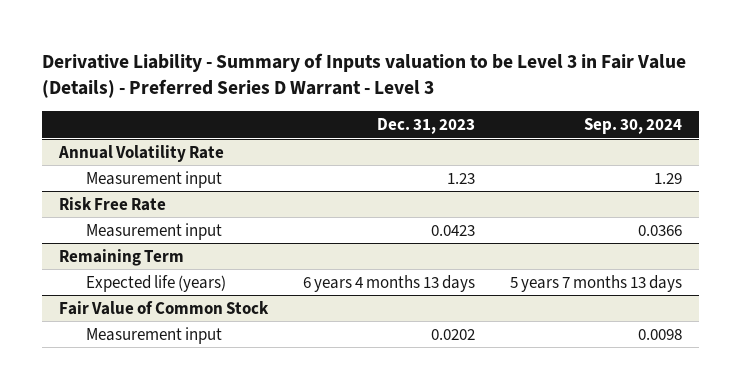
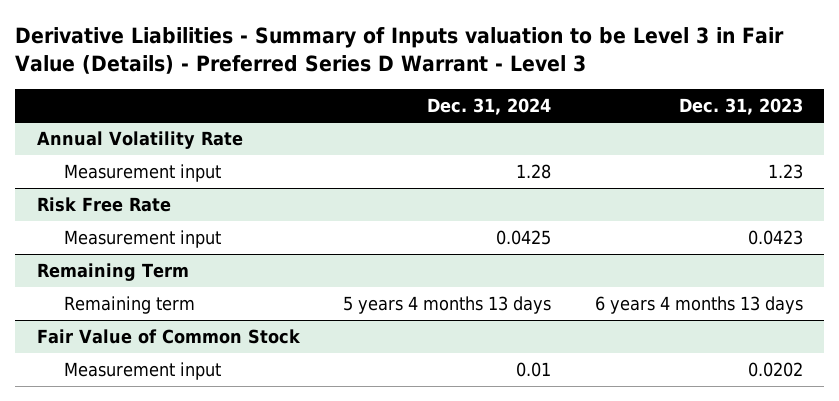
[42,53,687,99] Derivative Liability - Summary of Inputs valuation to be Level 3 in Fair Value (Details) - Preferred Series D Warrant - Level 3 -> [15,27,785,74] Derivative Liabilities - Summary of Inputs valuation to be Level 3 in Fair Value (Details) - Preferred Series D Warrant - Level 3
[583,118,682,135] Sep. 30, 2024 -> none
none -> [427,97,552,115] Dec. 31, 2024
[85,274,226,292] Expected life (years) -> [64,295,196,314] Remaining term

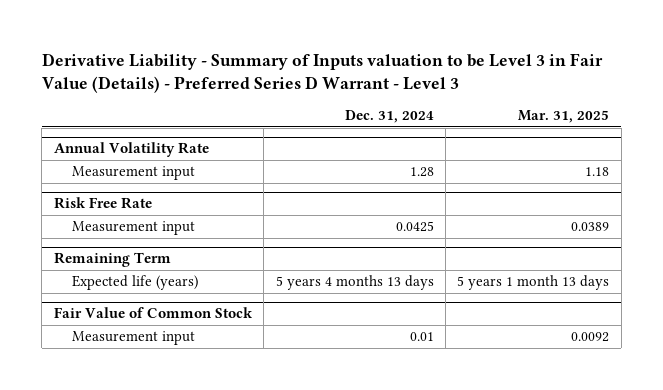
[15,27,785,74] Derivative Liabilities - Summary of Inputs valuation to be Level 3 in Fair Value (Details) - Preferred Series D Warrant - Level 3 -> [41,52,603,94] Derivative Liability - Summary of Inputs valuation to be Level 3 in Fair Value (Details) - Preferred Series D Warrant - Level 3
[678,97,803,115] Dec. 31, 2023 -> none
none -> [518,110,610,124] Mar. 31, 2025
[64,295,196,314] Remaining term -> [72,275,199,291] Expected life (years)

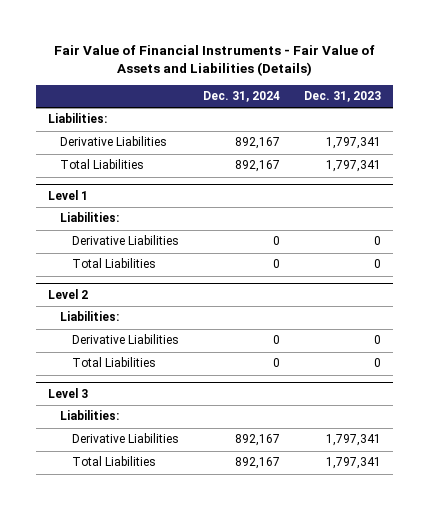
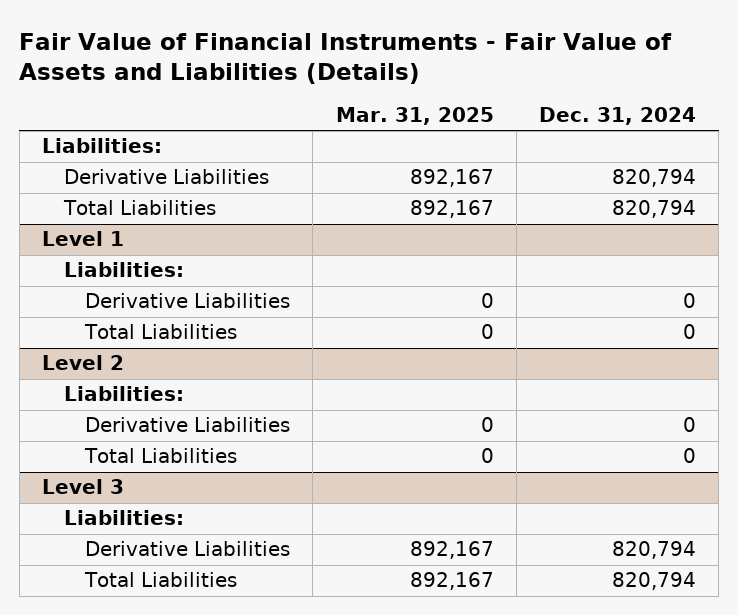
[304,91,382,103] Dec. 31, 2023 -> none
none -> [335,107,494,126] Mar. 31, 2025
[235,137,281,150] 892,167 -> [612,169,697,188] 820,794
[235,160,281,173] 892,167 -> [612,200,697,219] 820,794
[235,434,281,447] 892,167 -> [612,541,697,560] 820,794
[235,457,281,470] 892,167 -> [612,572,697,591] 820,794

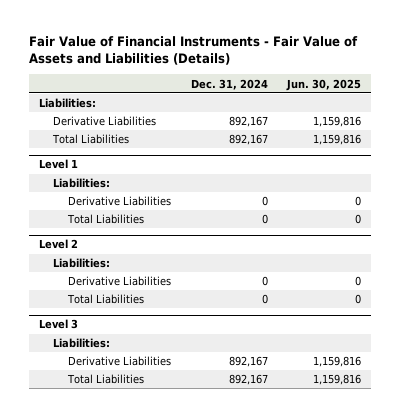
[335,107,494,126] Mar. 31, 2025 -> none
none -> [286,78,362,91] Jun. 30, 2025
[612,169,697,188] 820,794 -> [228,116,268,128] 892,167
[612,200,697,219] 820,794 -> [228,134,268,146] 892,167
[612,541,697,560] 820,794 -> [228,356,268,368] 892,167
[612,572,697,591] 820,794 -> [228,374,268,386] 892,167

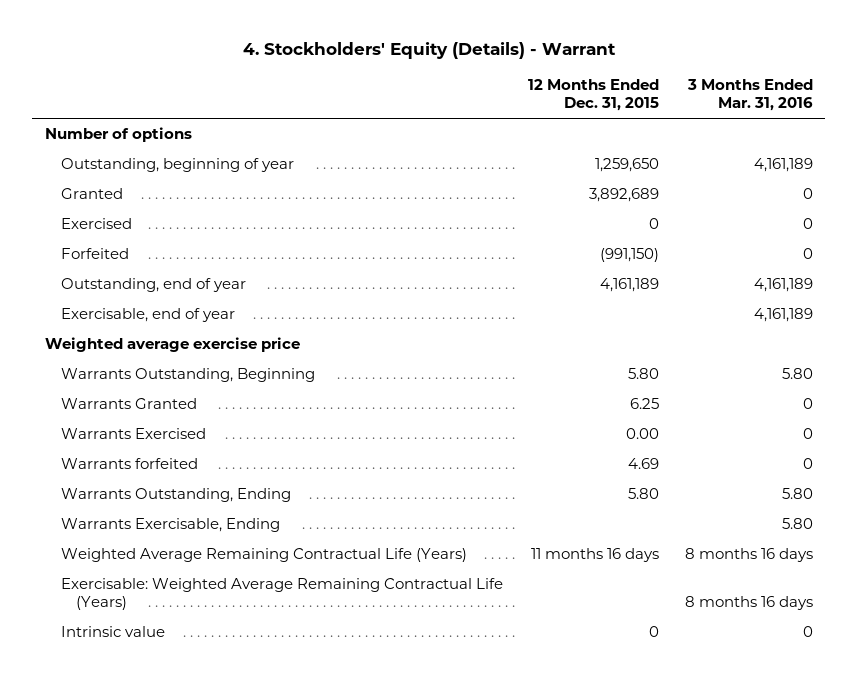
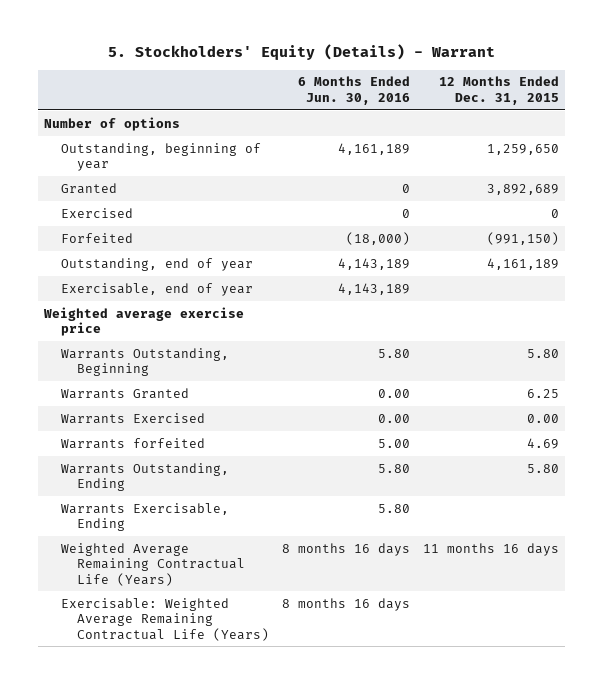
[242,42,616,60] 4. Stockholders' Equity (Details) - Warrant -> [107,44,495,61] 5. Stockholders' Equity (Details) - Warrant
[686,79,813,112] 3 Months Ended Mar. 31, 2016 -> none
none -> [297,76,410,105] 6 Months Ended Jun. 30, 2016
[60,626,165,638] Intrinsic value -> none

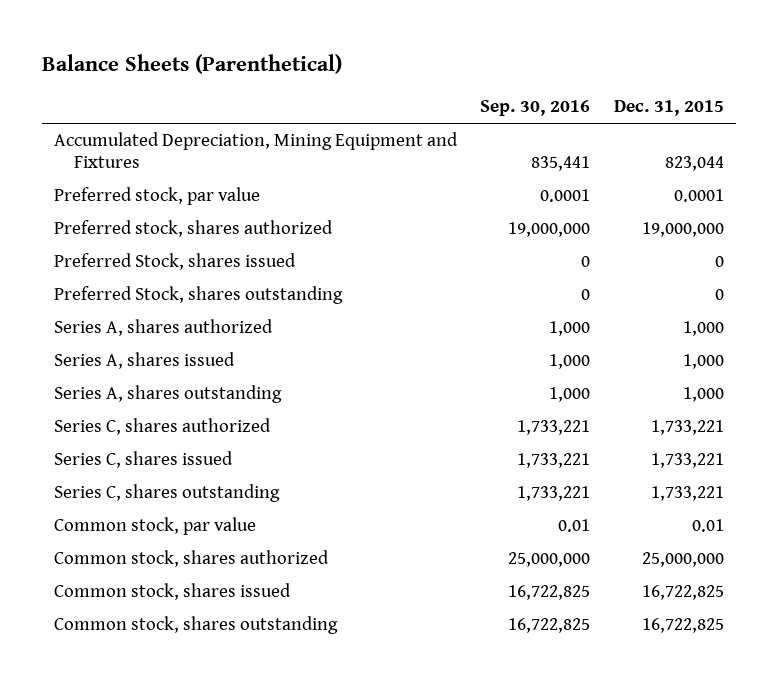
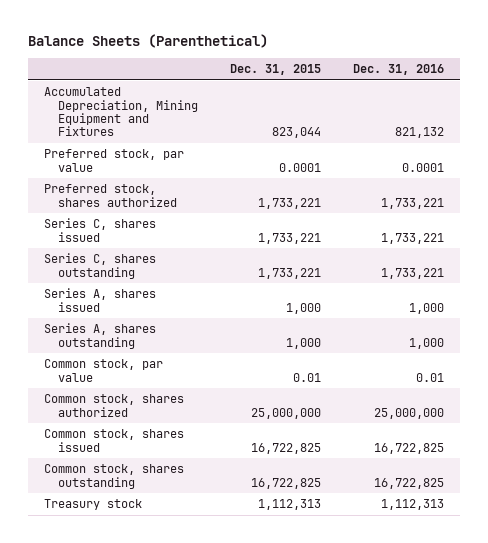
[480,100,591,117] Sep. 30, 2016 -> none
none -> [353,64,445,76] Dec. 31, 2016
[53,253,296,271] Preferred Stock, shares issued -> none
[53,286,343,305] Preferred Stock, shares outstanding -> none
[53,319,273,337] Series A, shares authorized -> none
[53,418,271,436] Series C, shares authorized -> none
[641,222,724,238] 19,000,000 -> [258,197,322,209] 1,733,221
[53,352,235,370] Series A, shares issued -> [44,288,157,312] Series A, shares issued
[53,385,282,404] Series A, shares outstanding -> [44,323,157,349] Series A, shares outstanding
none -> [44,499,143,511] Treasury stock

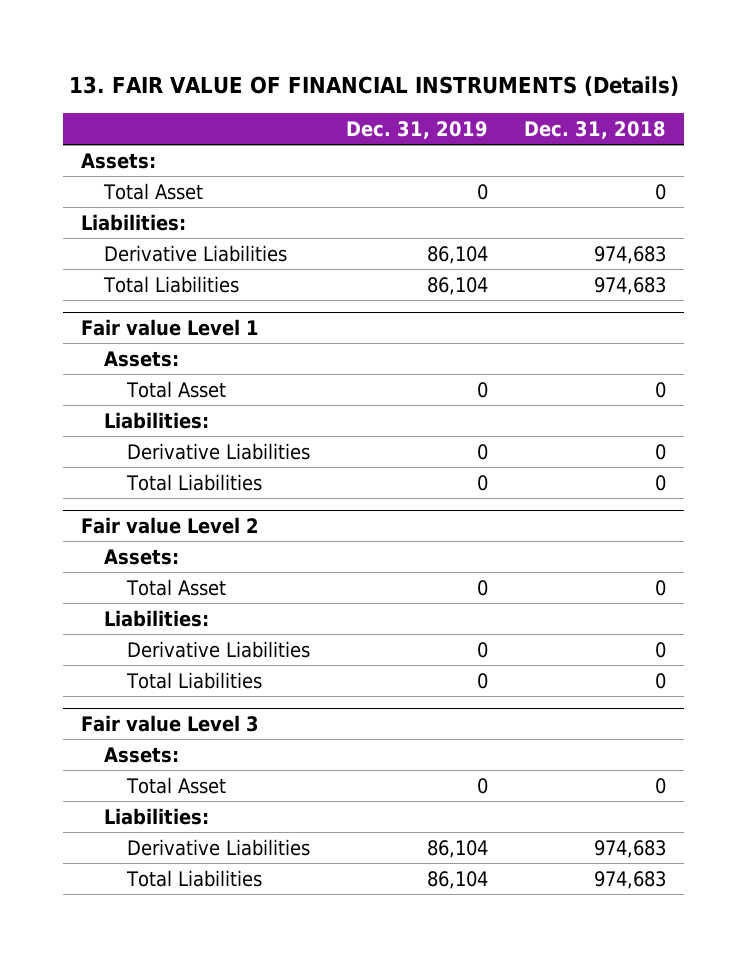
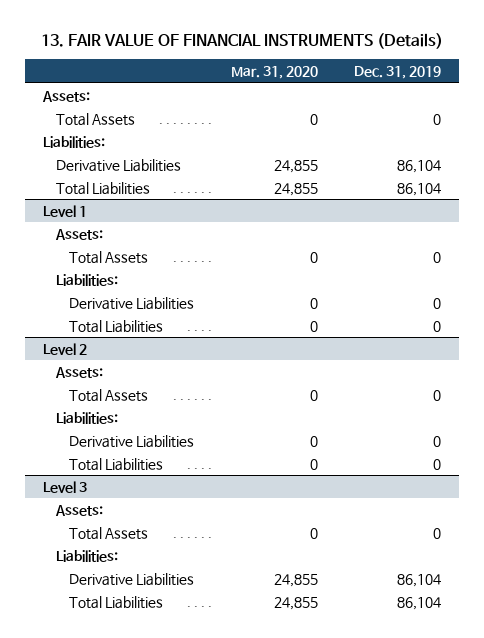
[523,120,666,139] Dec. 31, 2018 -> none
none -> [230,66,318,80] Mar. 31, 2020
[103,182,204,200] Total Asset -> [56,112,136,126] Total Assets
[81,318,260,336] Fair value Level 1 -> [43,204,88,217] Level 1
[125,380,226,398] Total Asset -> [68,250,148,264] Total Assets
[81,516,260,534] Fair value Level 2 -> [43,342,88,355] Level 2
[125,578,226,596] Total Asset -> [68,388,148,402] Total Assets
[81,714,260,732] Fair value Level 3 -> [43,480,88,493] Level 3
[125,776,226,794] Total Asset -> [68,526,148,540] Total Assets

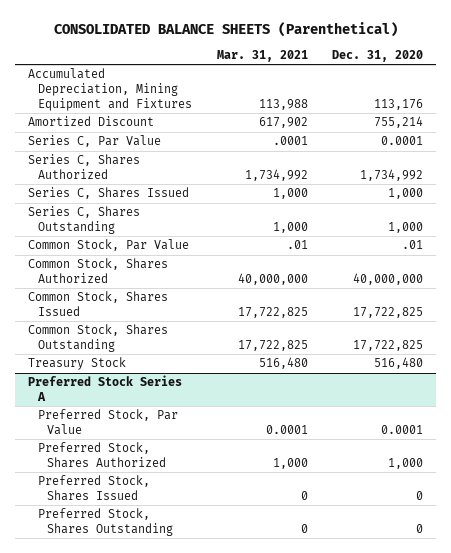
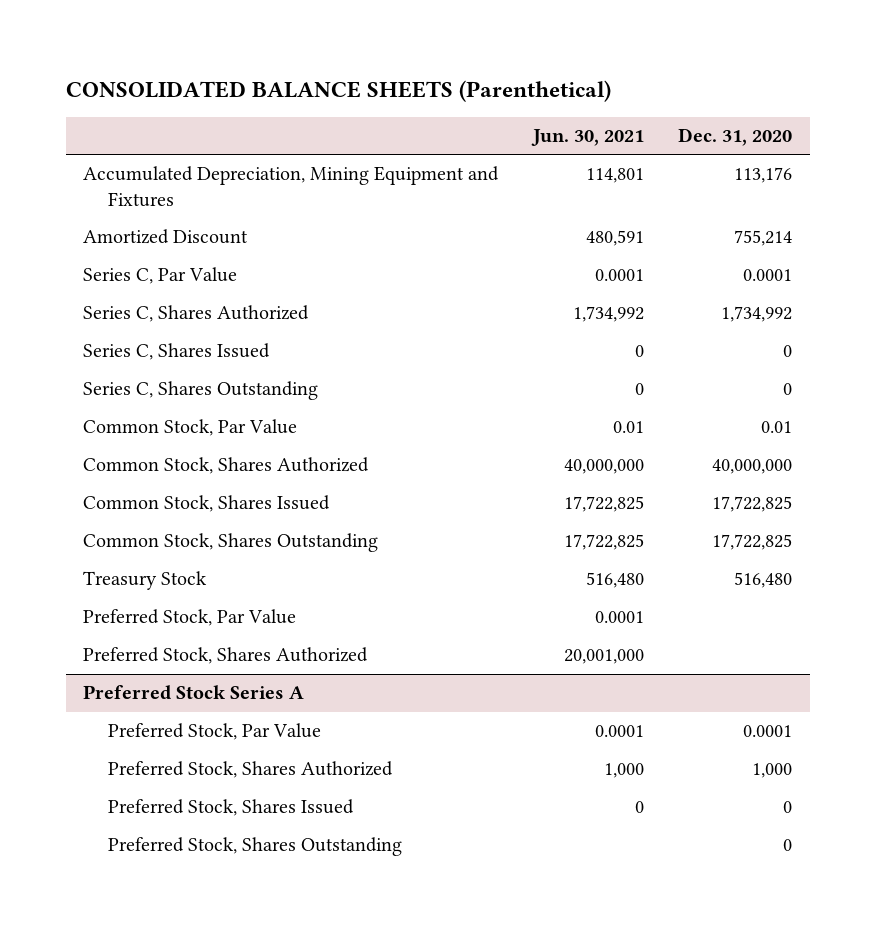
[216,49,308,62] Mar. 31, 2021 -> none
none -> [530,129,644,147] Jun. 30, 2021
[388,188,424,200] 1,000 -> [783,345,793,358] 0
[388,222,424,234] 1,000 -> [783,383,793,396] 0
[402,240,424,250] .01 -> [761,421,793,434] 0.01
none -> [83,609,297,627] Preferred Stock, Par Value
none -> [83,647,369,665] Preferred Stock, Shares Authorized

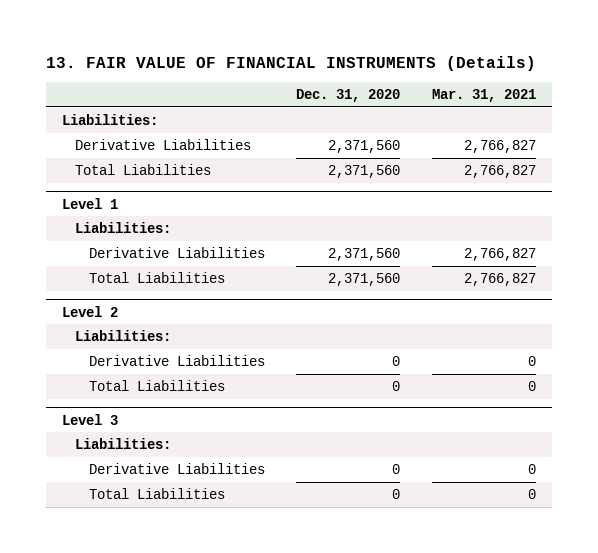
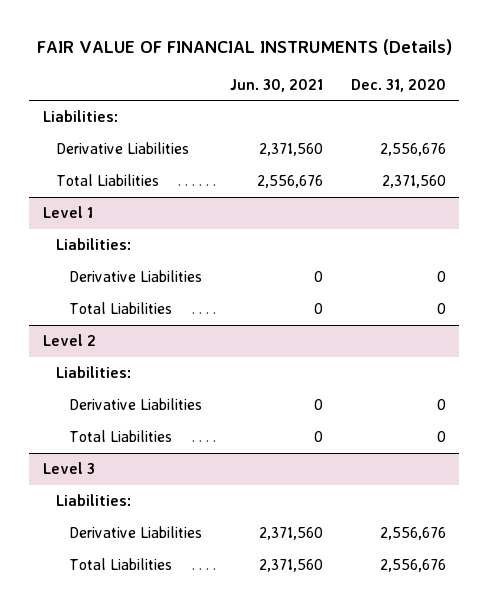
[46,55,537,71] 13. FAIR VALUE OF FINANCIAL INSTRUMENTS (Details) -> [37,39,453,56] FAIR VALUE OF FINANCIAL INSTRUMENTS (Details)
[432,88,537,102] Mar. 31, 2021 -> none
none -> [229,78,323,92] Jun. 30, 2021
[328,140,401,154] 2,371,560 -> [379,143,446,157] 2,556,676
[328,248,401,262] 2,371,560 -> [436,271,446,283] 0
[328,273,401,287] 2,371,560 -> [436,303,446,315] 0
[392,464,401,475] 0 -> [379,527,446,541] 2,556,676
[392,489,401,500] 0 -> [379,559,446,573] 2,556,676

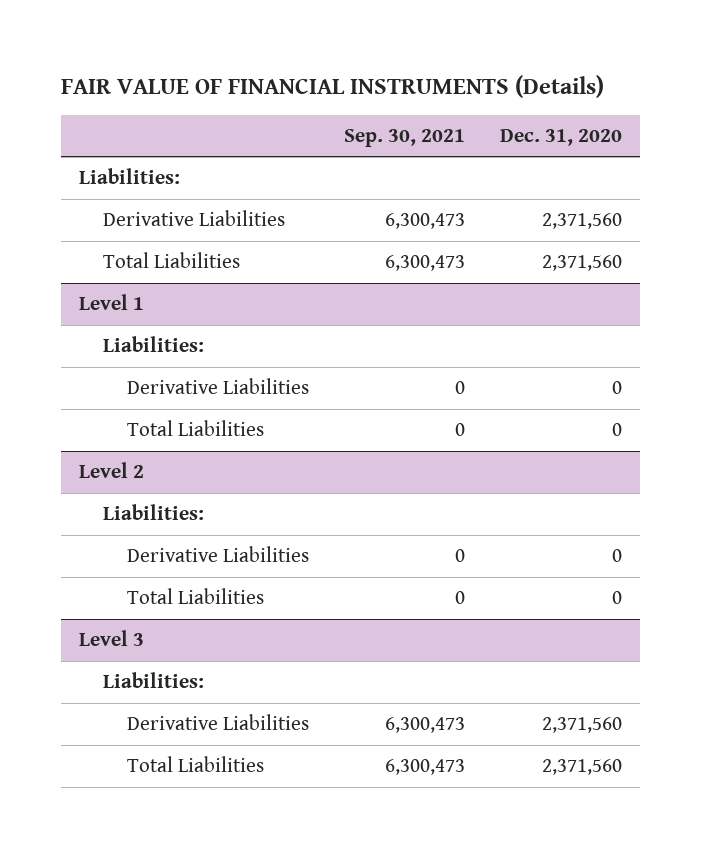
[229,78,323,92] Jun. 30, 2021 -> none
none -> [343,128,465,147] Sep. 30, 2021
[379,143,446,157] 2,556,676 -> [542,213,623,230] 2,371,560
[379,527,446,541] 2,556,676 -> [542,717,623,734] 2,371,560
[379,559,446,573] 2,556,676 -> [542,759,623,776] 2,371,560

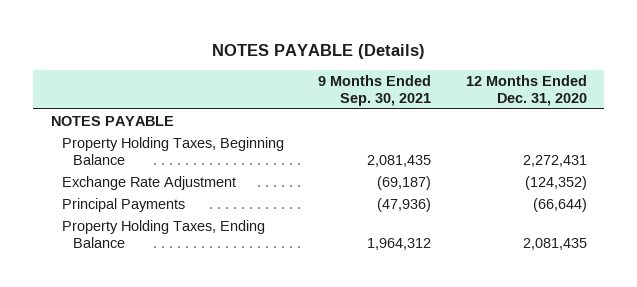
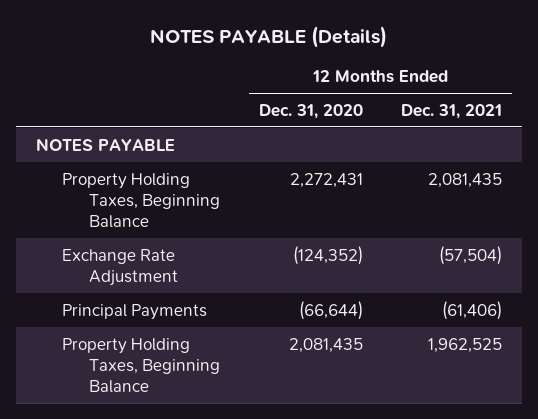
[318,75,432,106] 9 Months Ended Sep. 30, 2021 -> none
none -> [401,103,503,119] Dec. 31, 2021
[61,219,265,248] Property Holding Taxes, Ending Balance -> [62,337,220,393] Property Holding Taxes, Beginning Balance

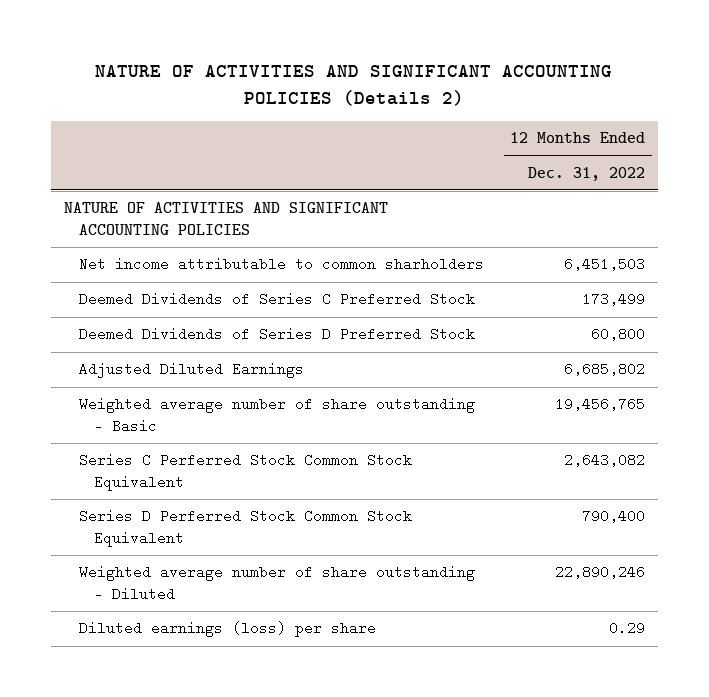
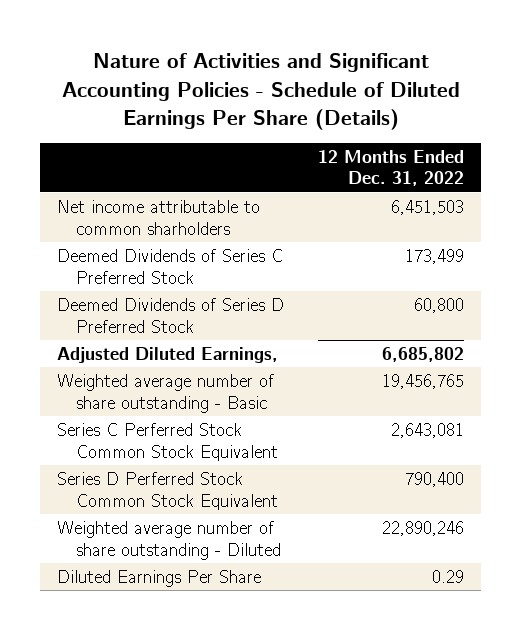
[95,65,613,106] NATURE OF ACTIVITIES AND SIGNIFICANT ACCOUNTING POLICIES (Details 2) -> [61,53,460,130] Nature of Activities and Significant Accounting Policies - Schedule of Diluted Earnings Per Share (Details)
[63,202,388,236] NATURE OF ACTIVITIES AND SIGNIFICANT ACCOUNTING POLICIES -> none
[79,362,305,379] Adjusted Diluted Earnings -> [57,346,279,363] Adjusted Diluted Earnings,
[564,453,646,468] 2,643,082 -> [391,422,465,438] 2,643,081
[79,621,377,638] Diluted earnings (loss) per share -> [57,569,262,587] Diluted Earnings Per Share

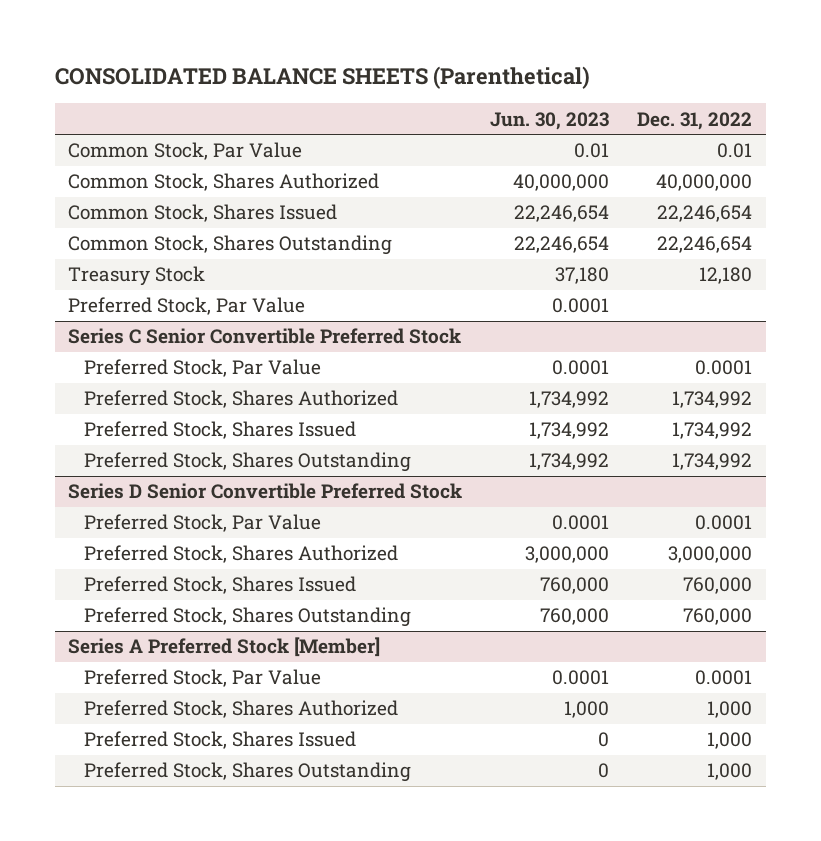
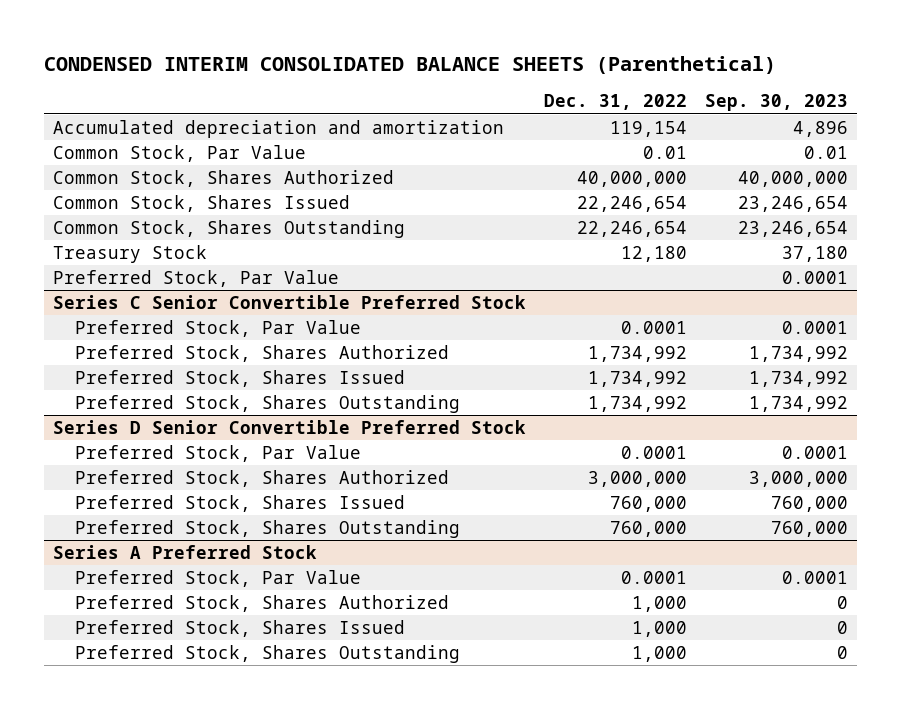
[54,66,590,90] CONSOLIDATED BALANCE SHEETS (Parenthetical) -> [43,56,776,75] CONDENSED INTERIM CONSOLIDATED BALANCE SHEETS (Parenthetical)
[490,111,610,130] Jun. 30, 2023 -> none
none -> [704,94,848,112] Sep. 30, 2023
none -> [52,119,504,138] Accumulated depreciation and amortization
[68,637,381,658] Series A Preferred Stock [Member] -> [52,544,317,559] Series A Preferred Stock

